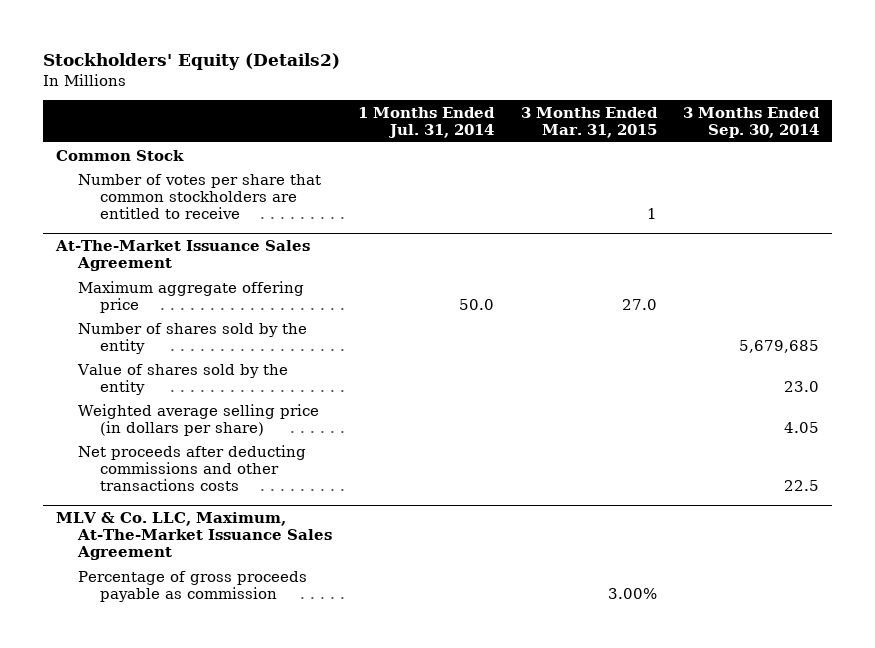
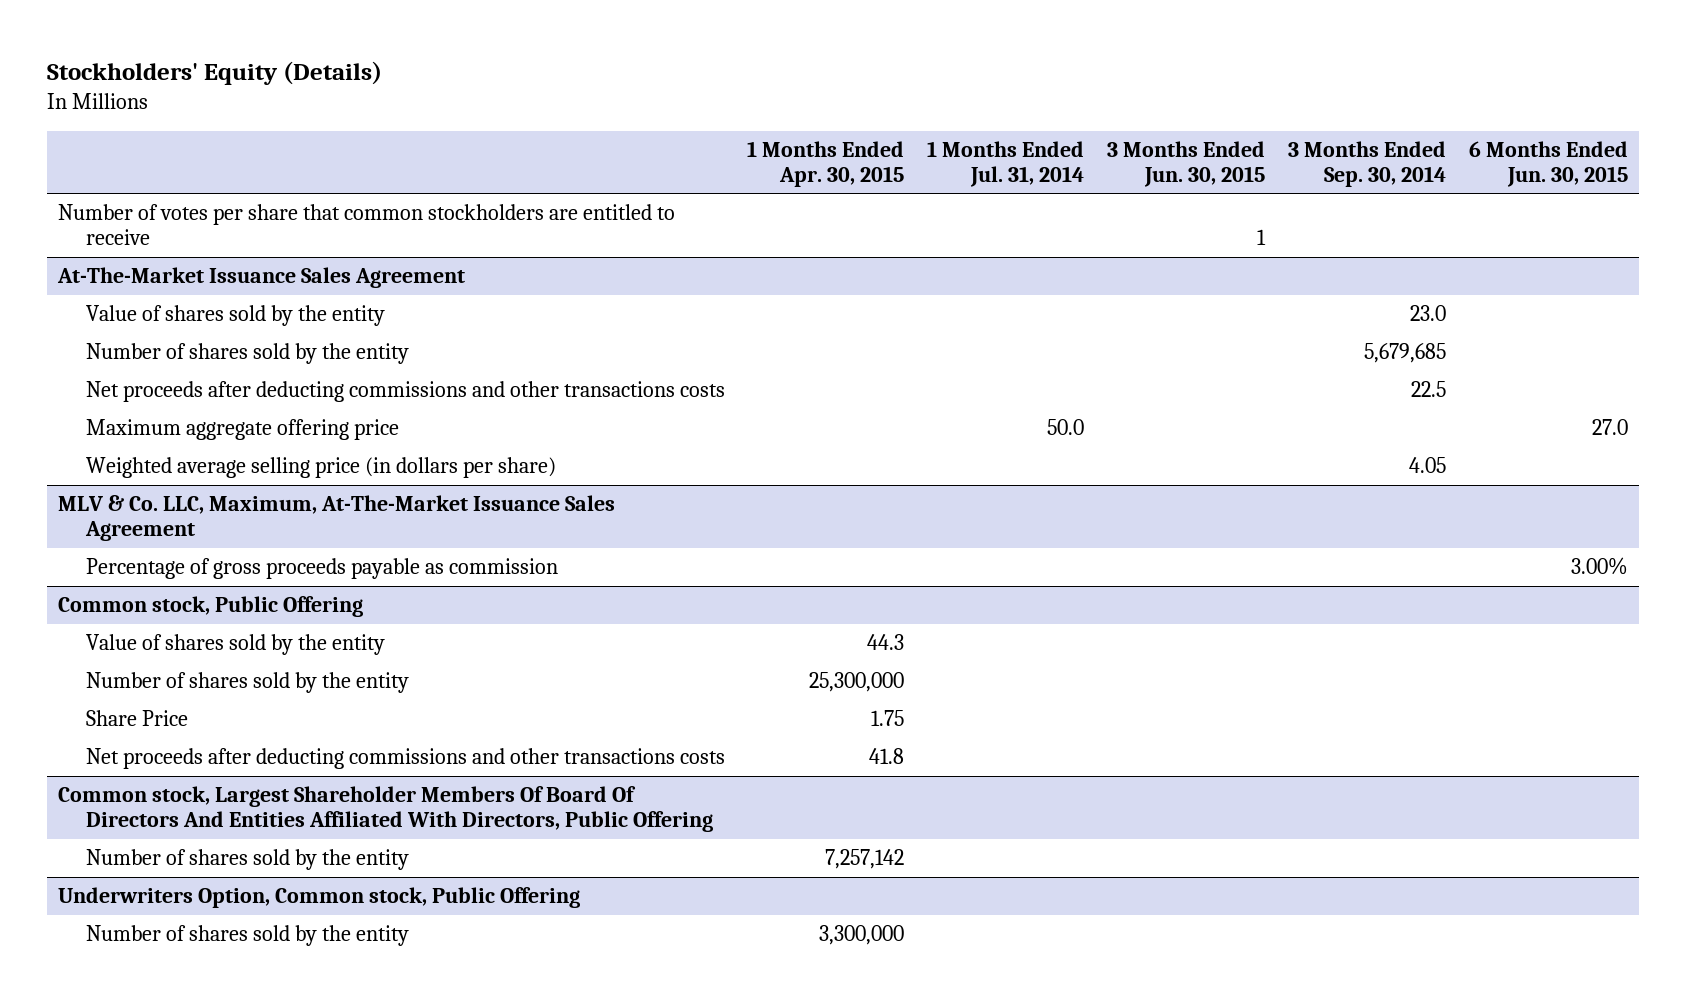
[42,52,340,70] Stockholders' Equity (Details2) -> [46,61,382,86] Stockholders' Equity (Details)
[520,106,658,138] 3 Months Ended Mar. 31, 2015 -> none
none -> [747,140,905,187] 1 Months Ended Apr. 30, 2015
none -> [1106,140,1265,187] 3 Months Ended Jun. 30, 2015
none -> [1468,140,1628,187] 6 Months Ended Jun. 30, 2015
[55,149,184,161] Common Stock -> none
[78,322,308,354] Number of shares sold by the entity -> [85,343,409,365] Number of shares sold by the entity
[78,280,305,313] Maximum aggregate offering price -> [85,419,399,441] Maximum aggregate offering price
[78,403,320,436] Weighted average selling price (in dollars per share) -> [85,457,556,479] Weighted average selling price (in dollars per share)
none -> [58,596,364,618] Common stock, Public Offering
none -> [85,634,385,656] Value of shares sold by the entity
none -> [85,672,409,694] Number of shares sold by the entity
none -> [85,710,188,727] Share Price
none -> [85,748,725,770] Net proceeds after deducting commissions and other transactions costs
none -> [58,786,713,833] Common stock, Largest Shareholder Members Of Board Of Directors And Entities Affiliated With Directors, Public Offering
none -> [85,849,409,871] Number of shares sold by the entity
none -> [58,887,581,909] Underwriters Option, Common stock, Public Offering
none -> [85,925,409,947] Number of shares sold by the entity

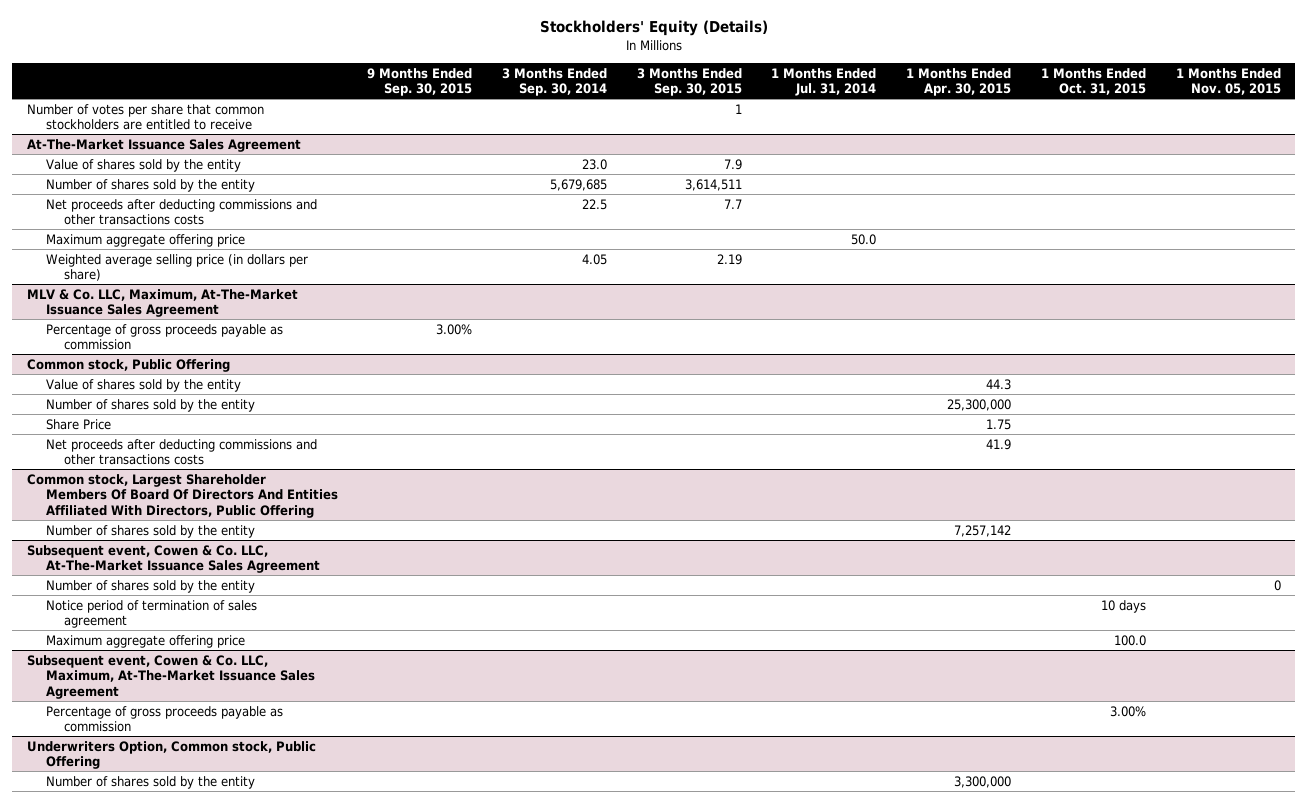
[1106,140,1265,187] 3 Months Ended Jun. 30, 2015 -> none
[1468,140,1628,187] 6 Months Ended Jun. 30, 2015 -> none
none -> [367,67,473,97] 9 Months Ended Sep. 30, 2015
none -> [636,67,742,97] 3 Months Ended Sep. 30, 2015
none -> [1040,67,1146,96] 1 Months Ended Oct. 31, 2015
none -> [1175,67,1281,96] 1 Months Ended Nov. 05, 2015
[869,748,905,765] 41.8 -> [986,438,1012,450] 41.9
none -> [26,544,320,574] Subsequent event, Cowen & Co. LLC, At-The-Market Issuance Sales Agreement
none -> [45,579,255,593] Number of shares sold by the entity
none -> [45,599,257,629] Notice period of termination of sales agreement
none -> [45,634,245,648] Maximum aggregate offering price
none -> [26,654,315,700] Subsequent event, Cowen & Co. LLC, Maximum, At-The-Market Issuance Sales Agreement
none -> [45,705,283,733] Percentage of gross proceeds payable as commission

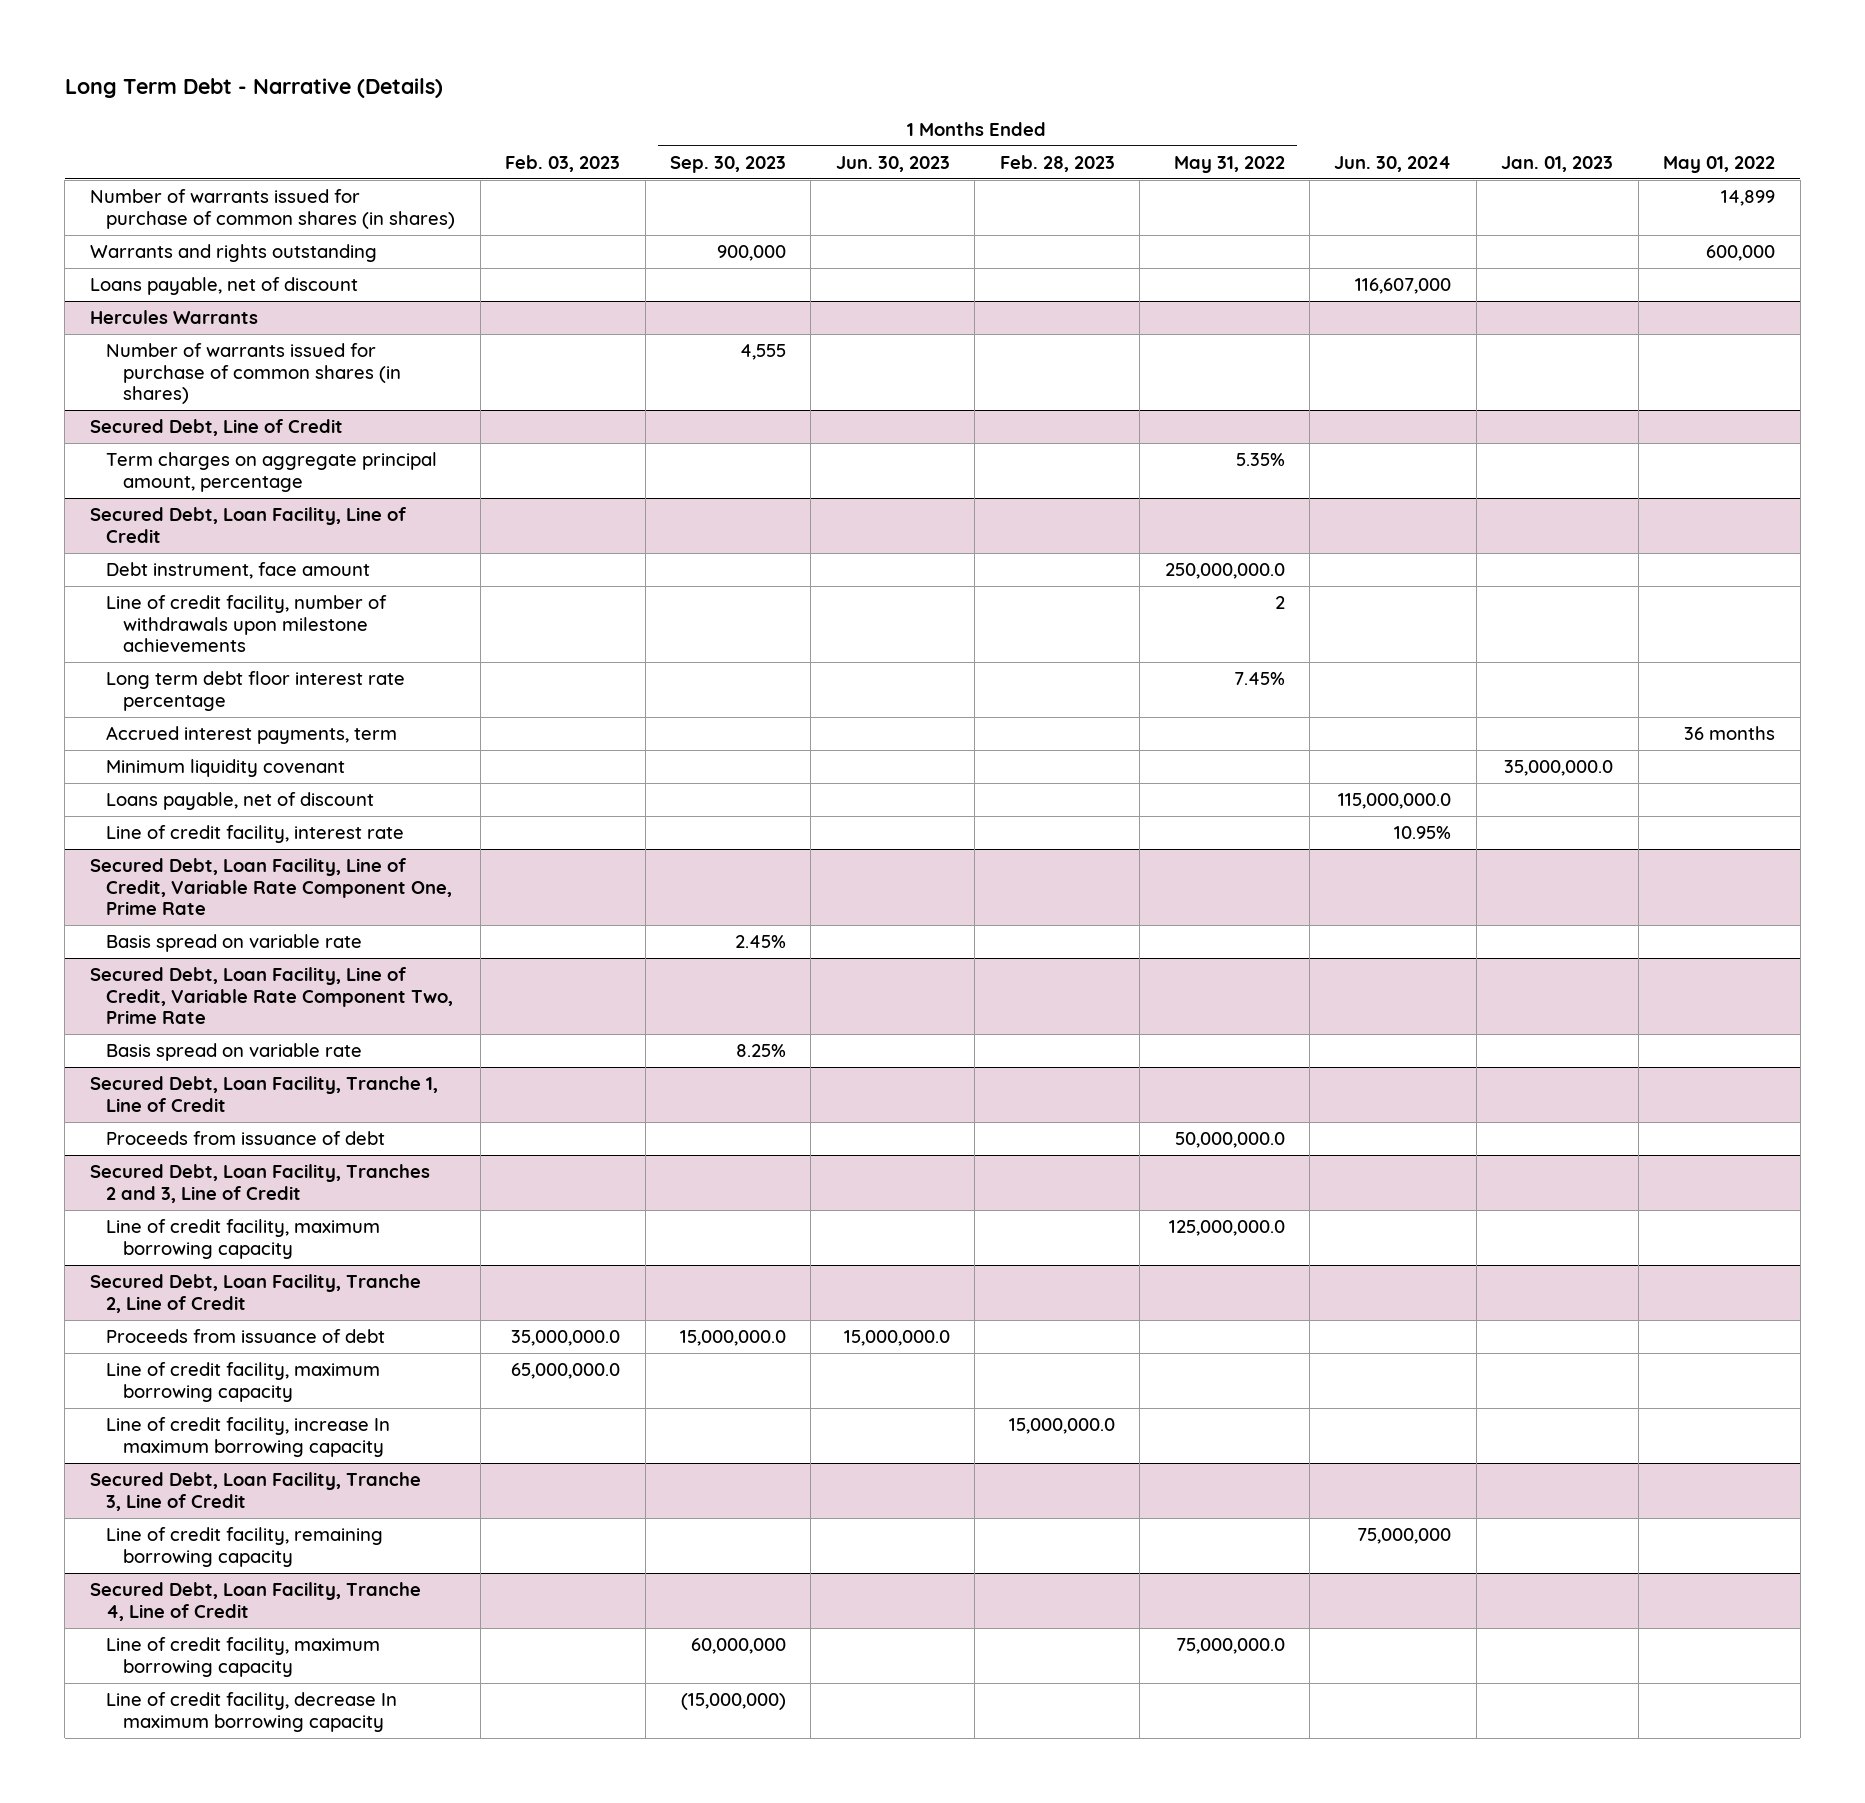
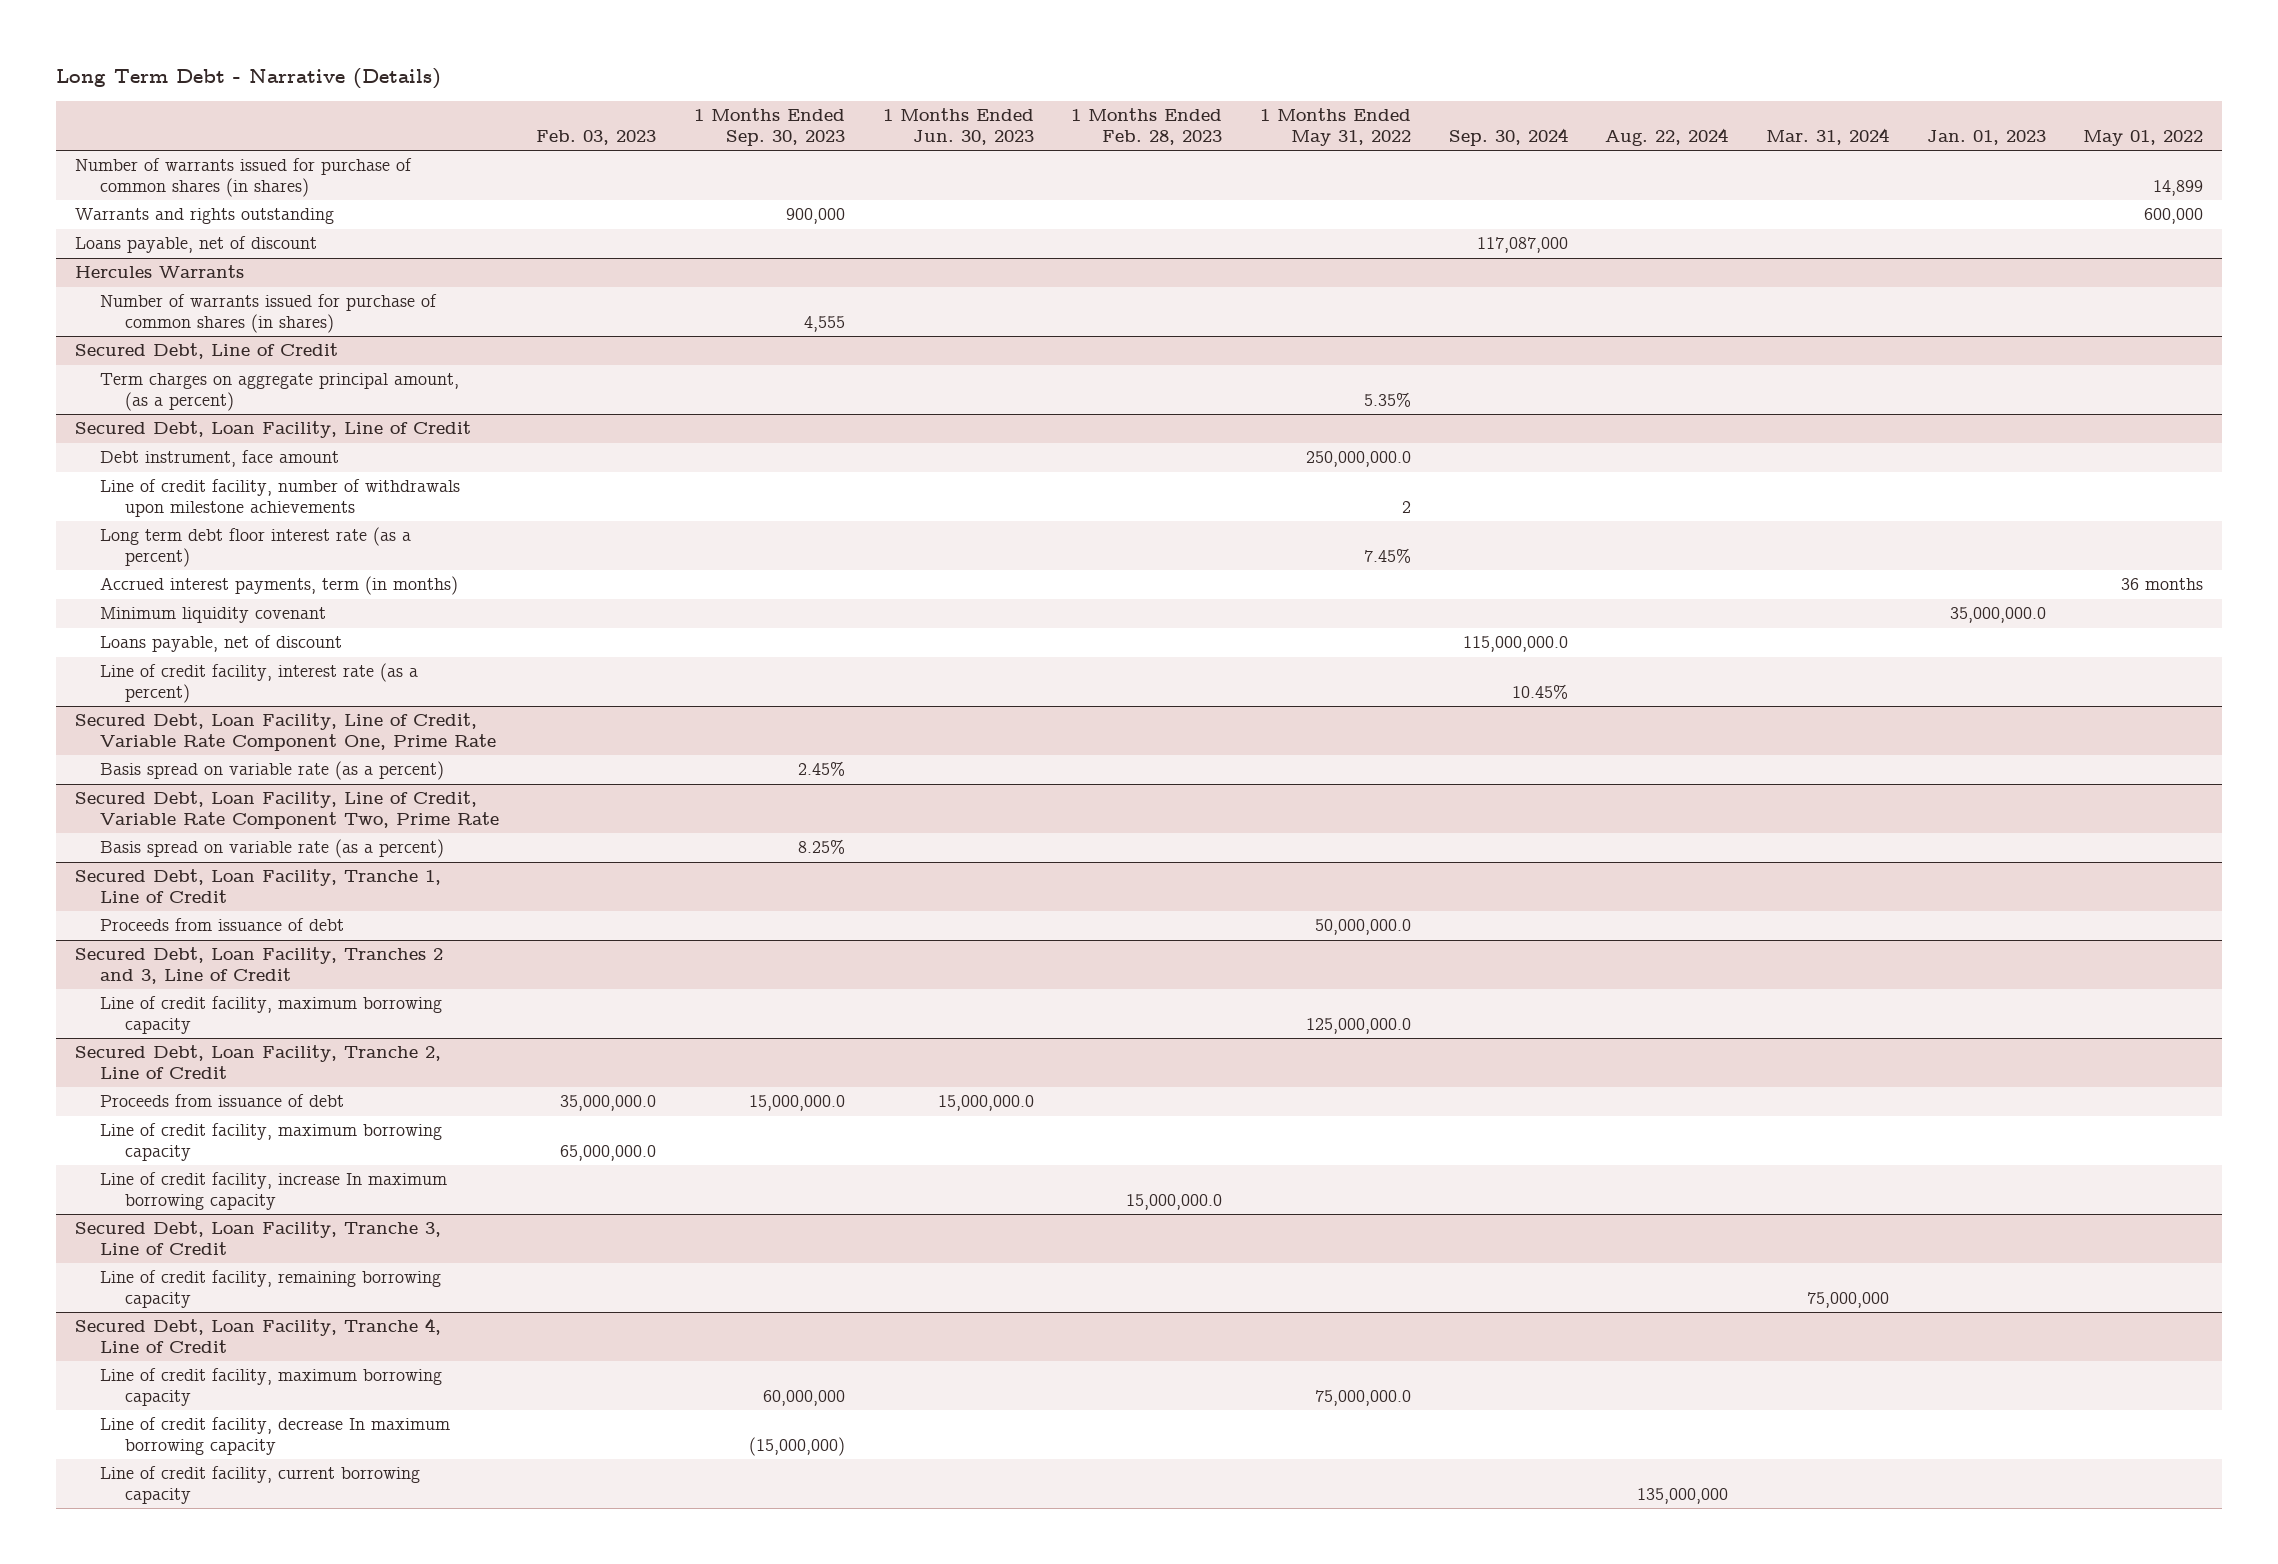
[1334,155,1452,172] Jun. 30, 2024 -> none
none -> [1448,127,1568,146] Sep. 30, 2024
none -> [1605,127,1729,146] Aug. 22, 2024
none -> [1765,127,1889,145] Mar. 31, 2024
[106,452,438,492] Term charges on aggregate principal amount, percentage -> [99,373,459,412] Term charges on aggregate principal amount, (as a percent)
[106,671,406,711] Long term debt floor interest rate percentage -> [99,527,411,568] Long term debt floor interest rate (as a percent)
[106,726,398,745] Accrued interest payments, term -> [99,576,458,596] Accrued interest payments, term (in months)
[106,825,405,844] Line of credit facility, interest rate -> [99,663,418,704] Line of credit facility, interest rate (as a percent)
[106,934,363,953] Basis spread on variable rate -> [99,761,444,781] Basis spread on variable rate (as a percent)
[106,1043,363,1062] Basis spread on variable rate -> [99,839,444,859] Basis spread on variable rate (as a percent)
none -> [99,1466,420,1505] Line of credit facility, current borrowing capacity

